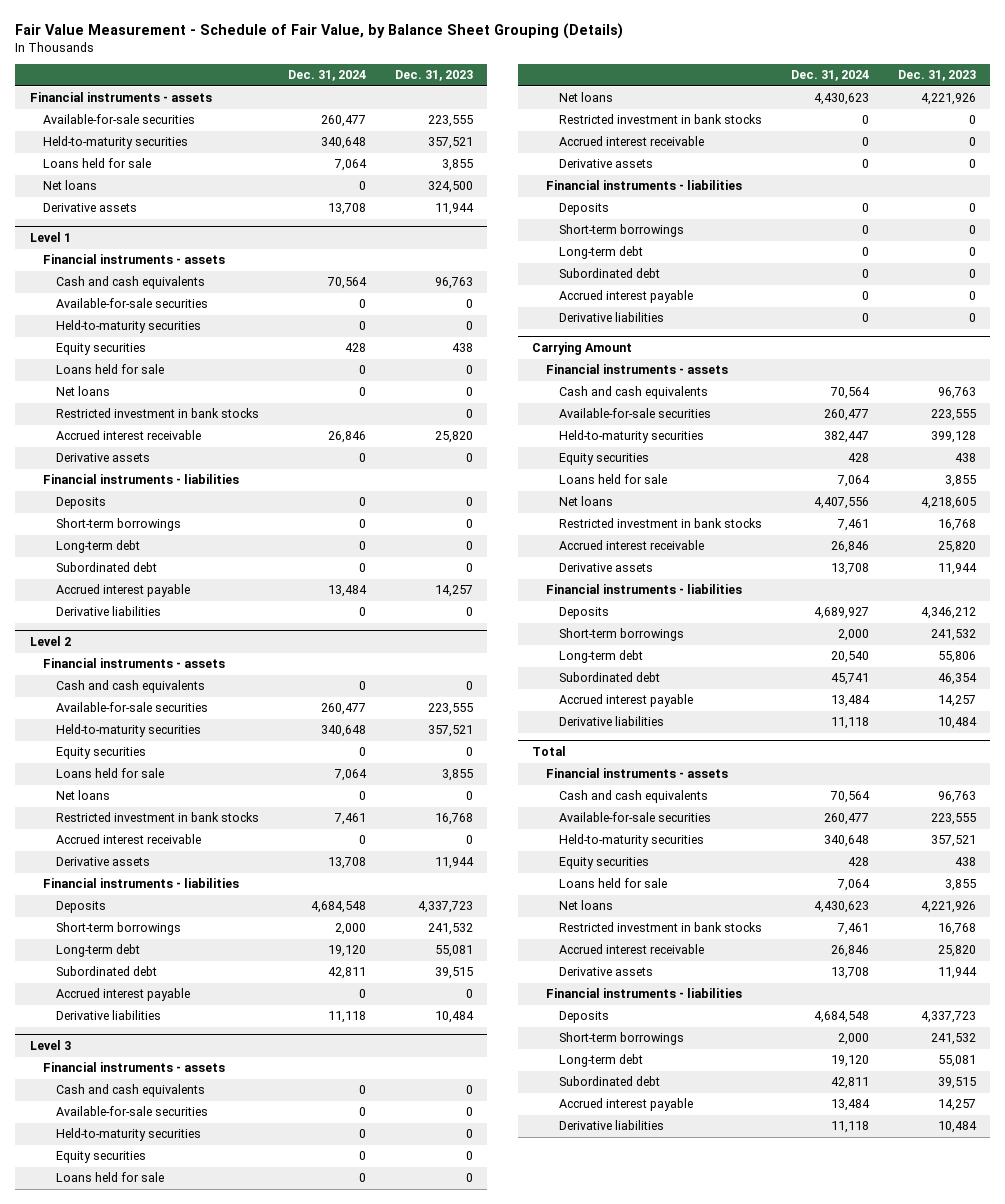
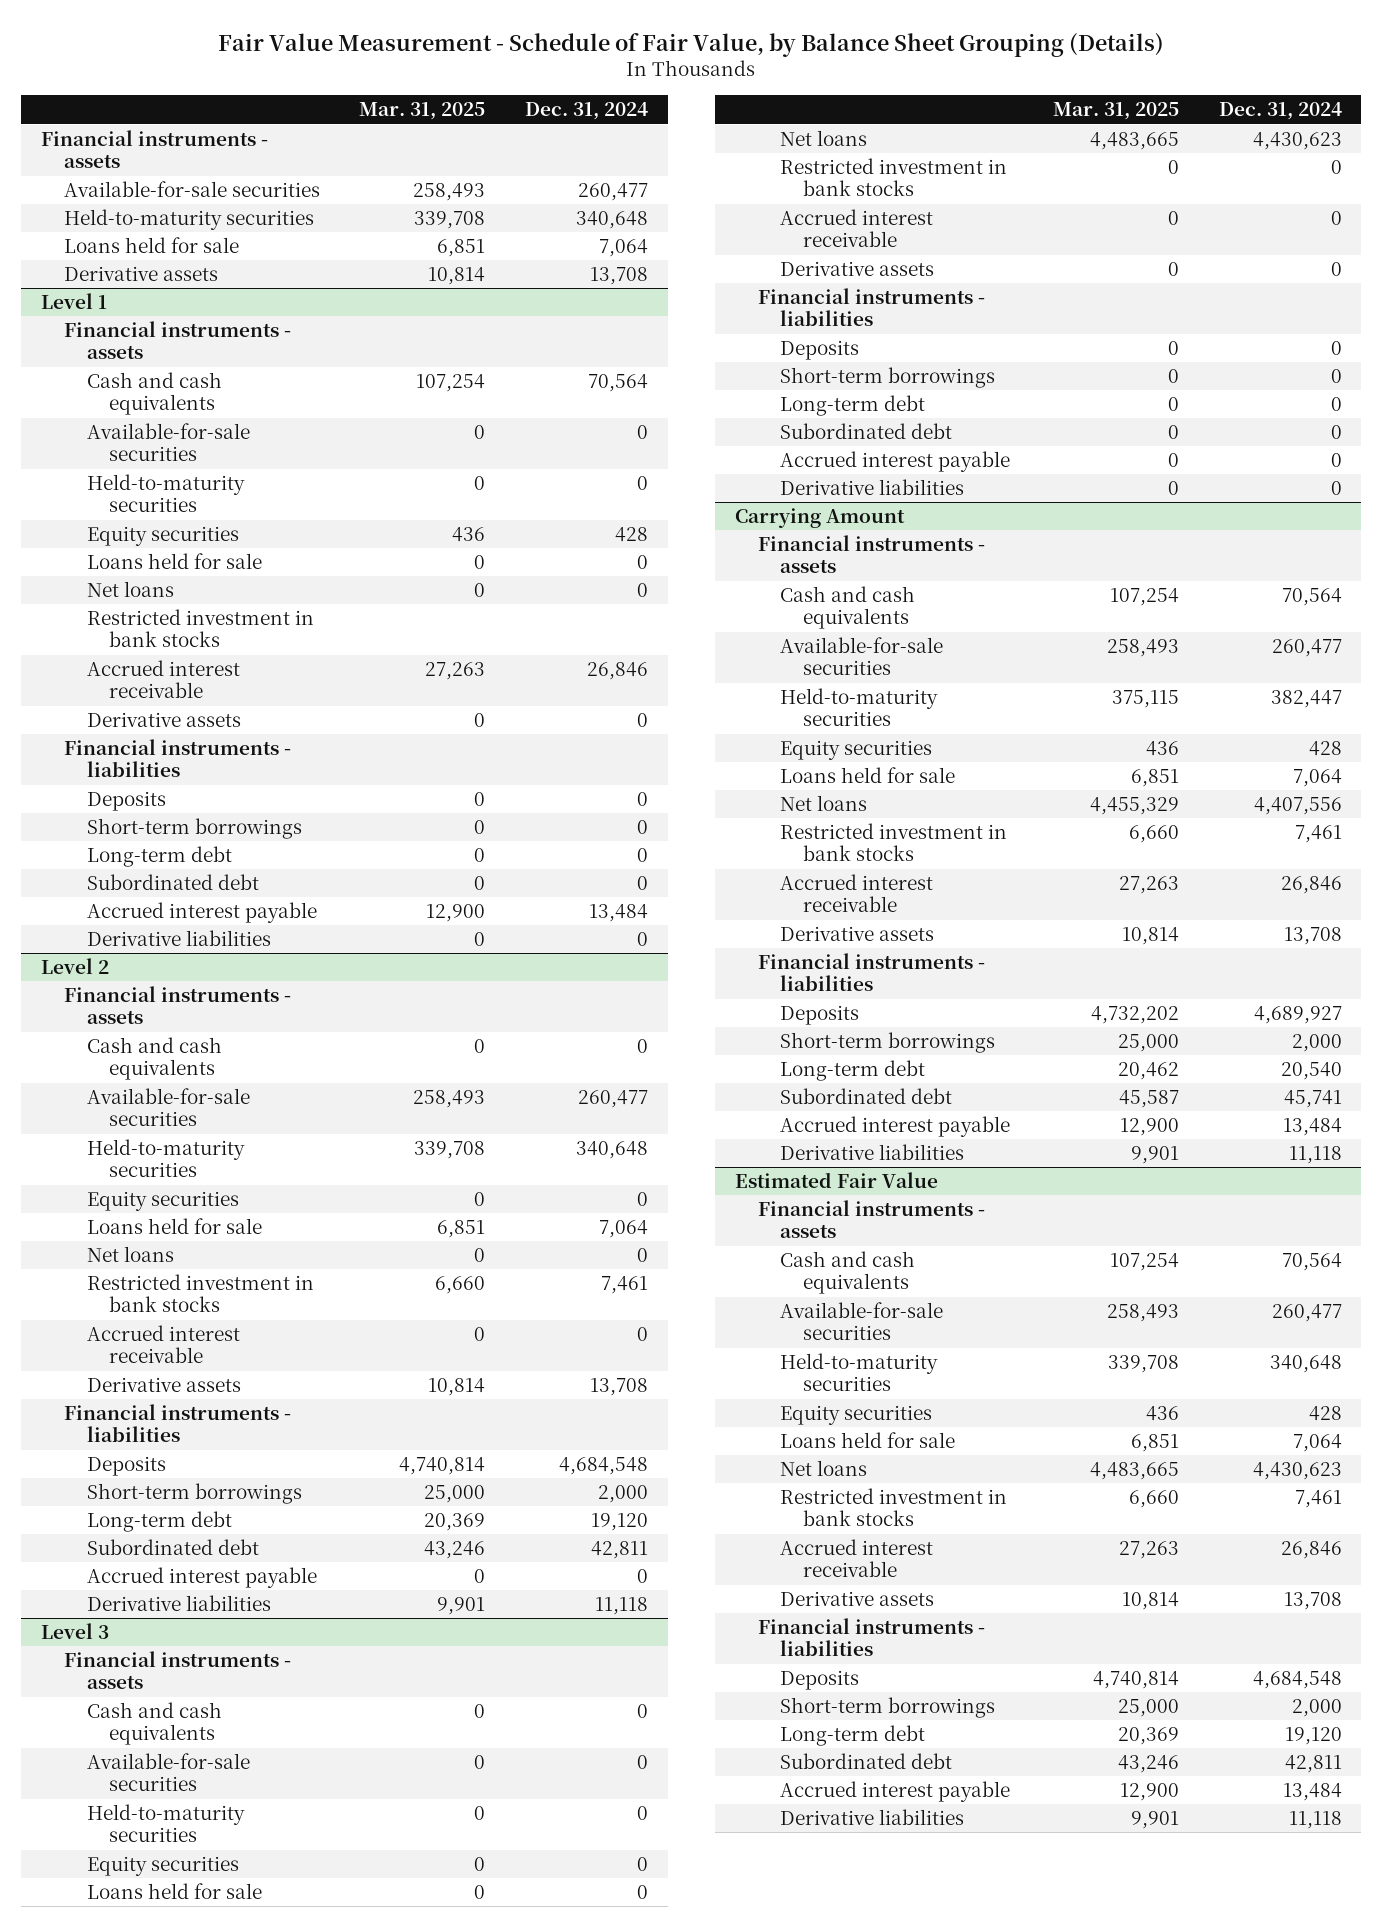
[394,70,473,82] Dec. 31, 2023 -> none
none -> [359,102,486,121] Mar. 31, 2025
[42,180,97,191] Net loans -> none
[532,746,567,757] Total -> [734,1172,938,1189] Estimated Fair Value

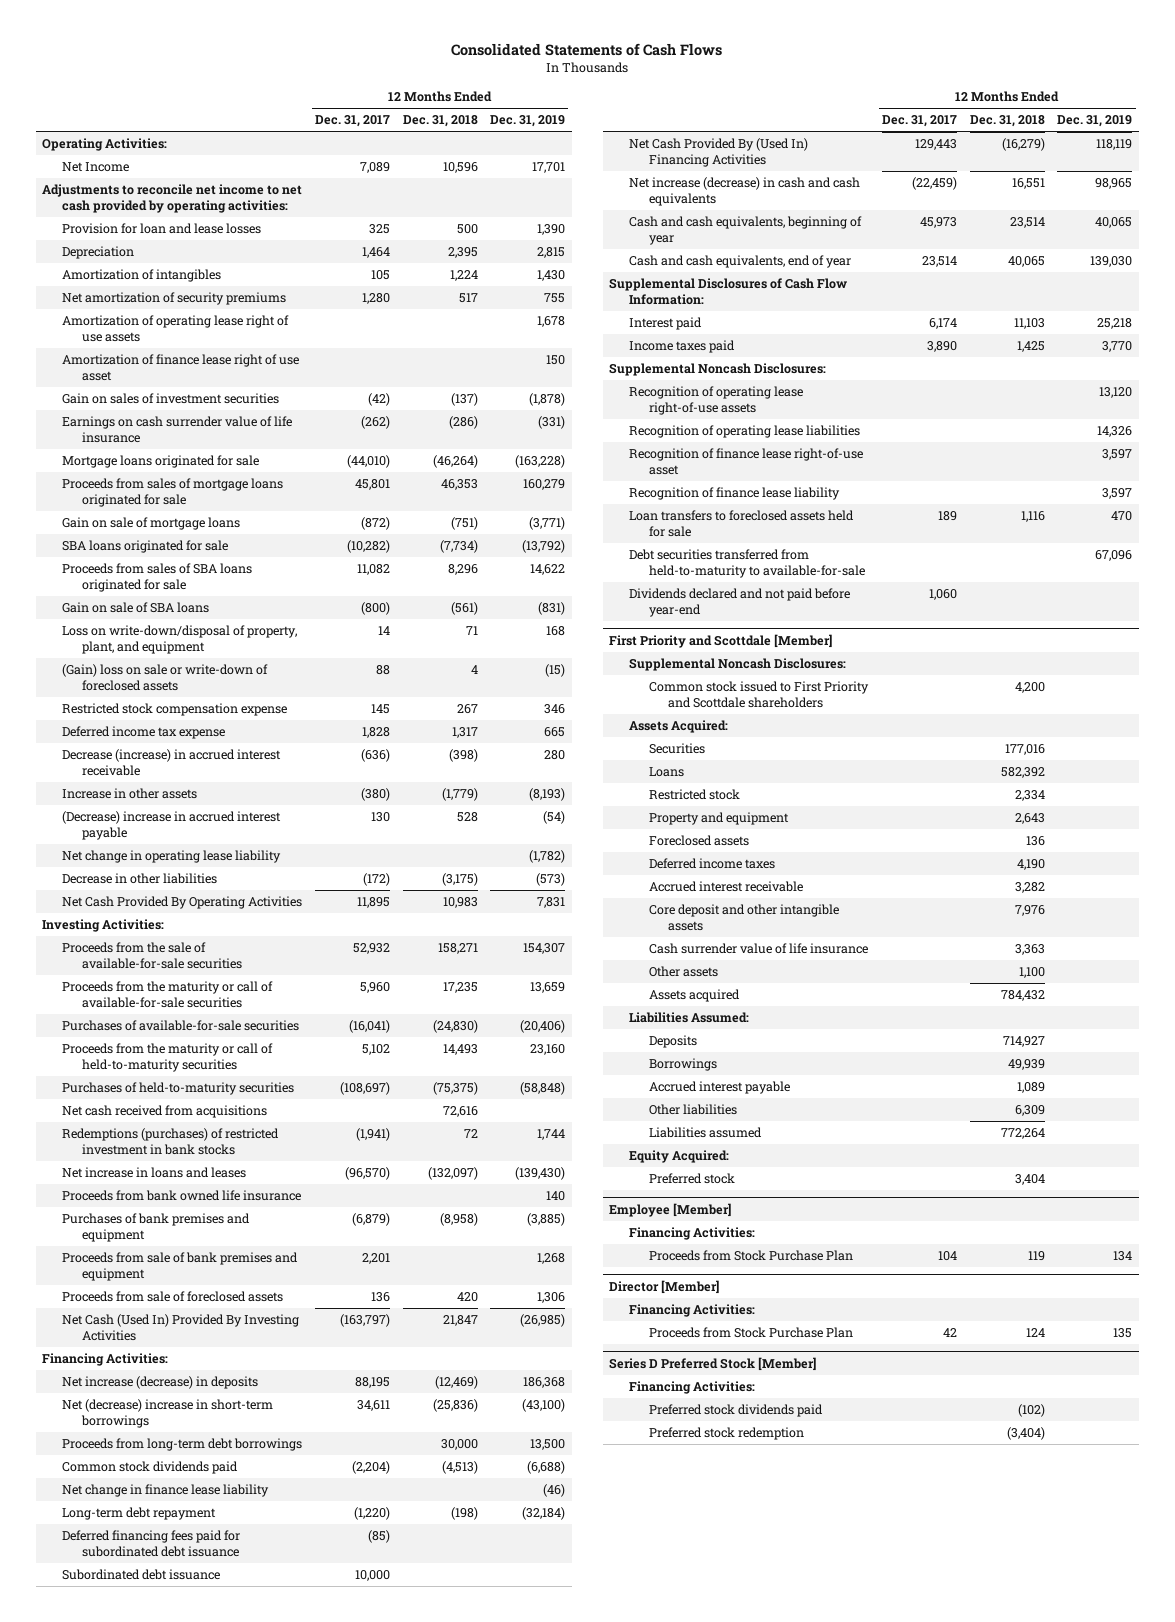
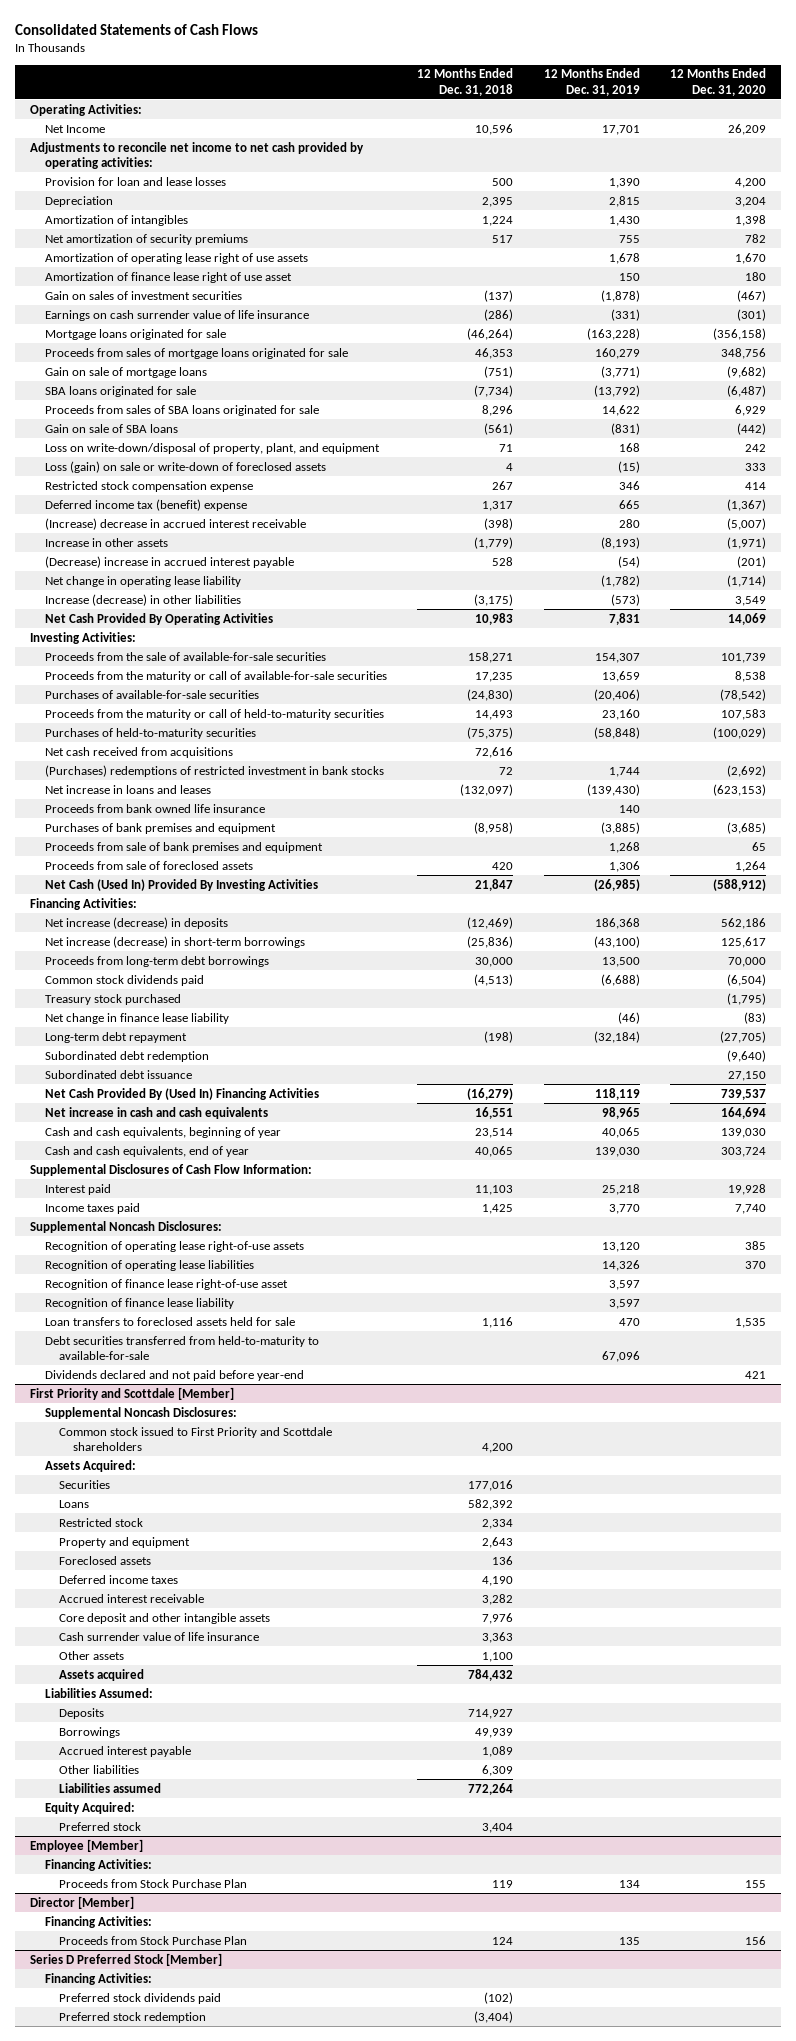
[314,115,390,128] Dec. 31, 2017 -> none
none -> [670,68,767,96] 12 Months Ended Dec. 31, 2020
[61,664,268,692] (Gain) loss on sale or write-down of foreclosed assets -> [44,460,326,473] Loss (gain) on sale or write-down of foreclosed assets
[61,726,225,740] Deferred income tax expense -> [44,498,247,511] Deferred income tax (benefit) expense
[61,749,281,777] Decrease (increase) in accrued interest receivable -> [44,517,306,530] (Increase) decrease in accrued interest receivable
[61,873,217,885] Decrease in other liabilities -> [44,593,241,606] Increase (decrease) in other liabilities
[61,1128,279,1156] Redemptions (purchases) of restricted investment in bank stocks -> [44,764,384,777] (Purchases) redemptions of restricted investment in bank stocks
[61,1399,273,1429] Net (decrease) increase in short-term borrowings -> [44,935,305,948] Net increase (decrease) in short-term borrowings
none -> [44,993,181,1005] Treasury stock purchased
[61,1530,240,1558] Deferred financing fees paid for subordinated debt issuance -> none
none -> [44,1050,209,1062] Subordinated debt redemption
[629,177,861,207] Net increase (decrease) in cash and cash equivalents -> [44,1106,268,1119] Net increase in cash and cash equivalents

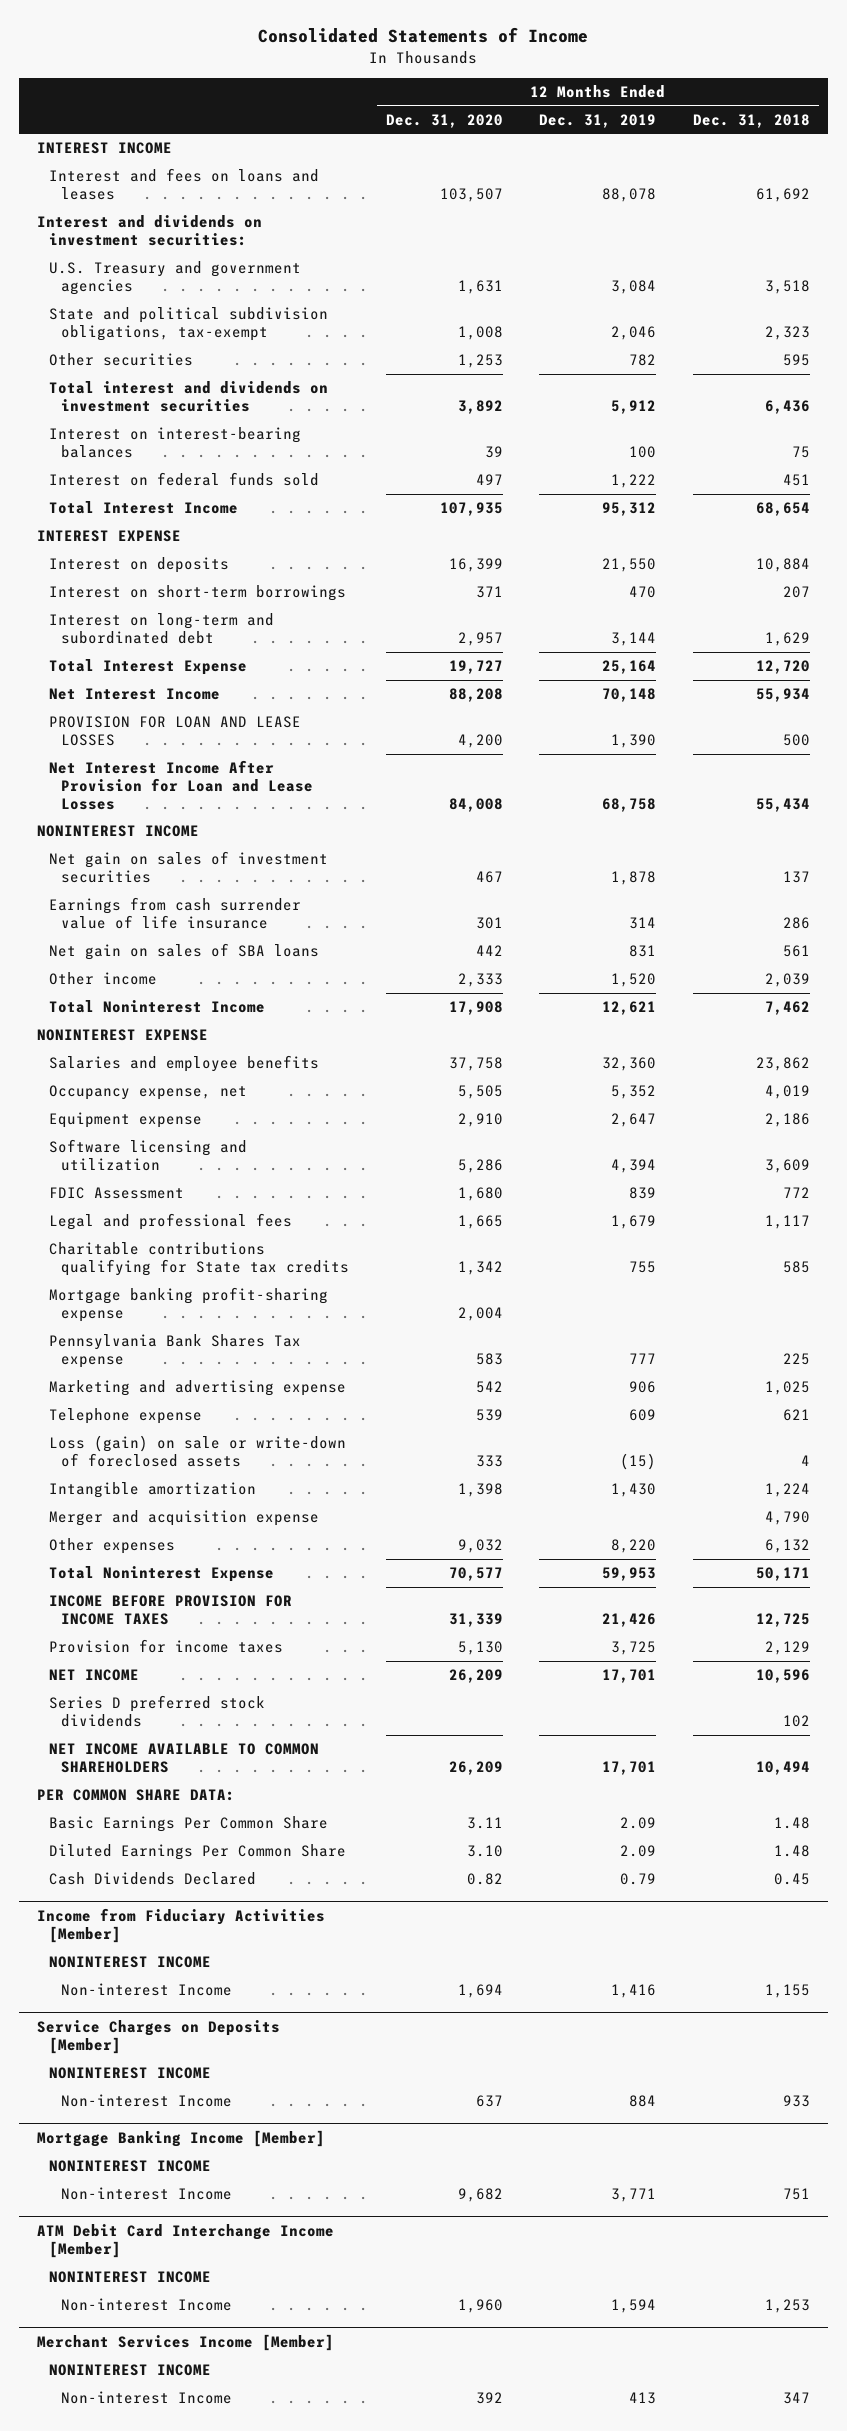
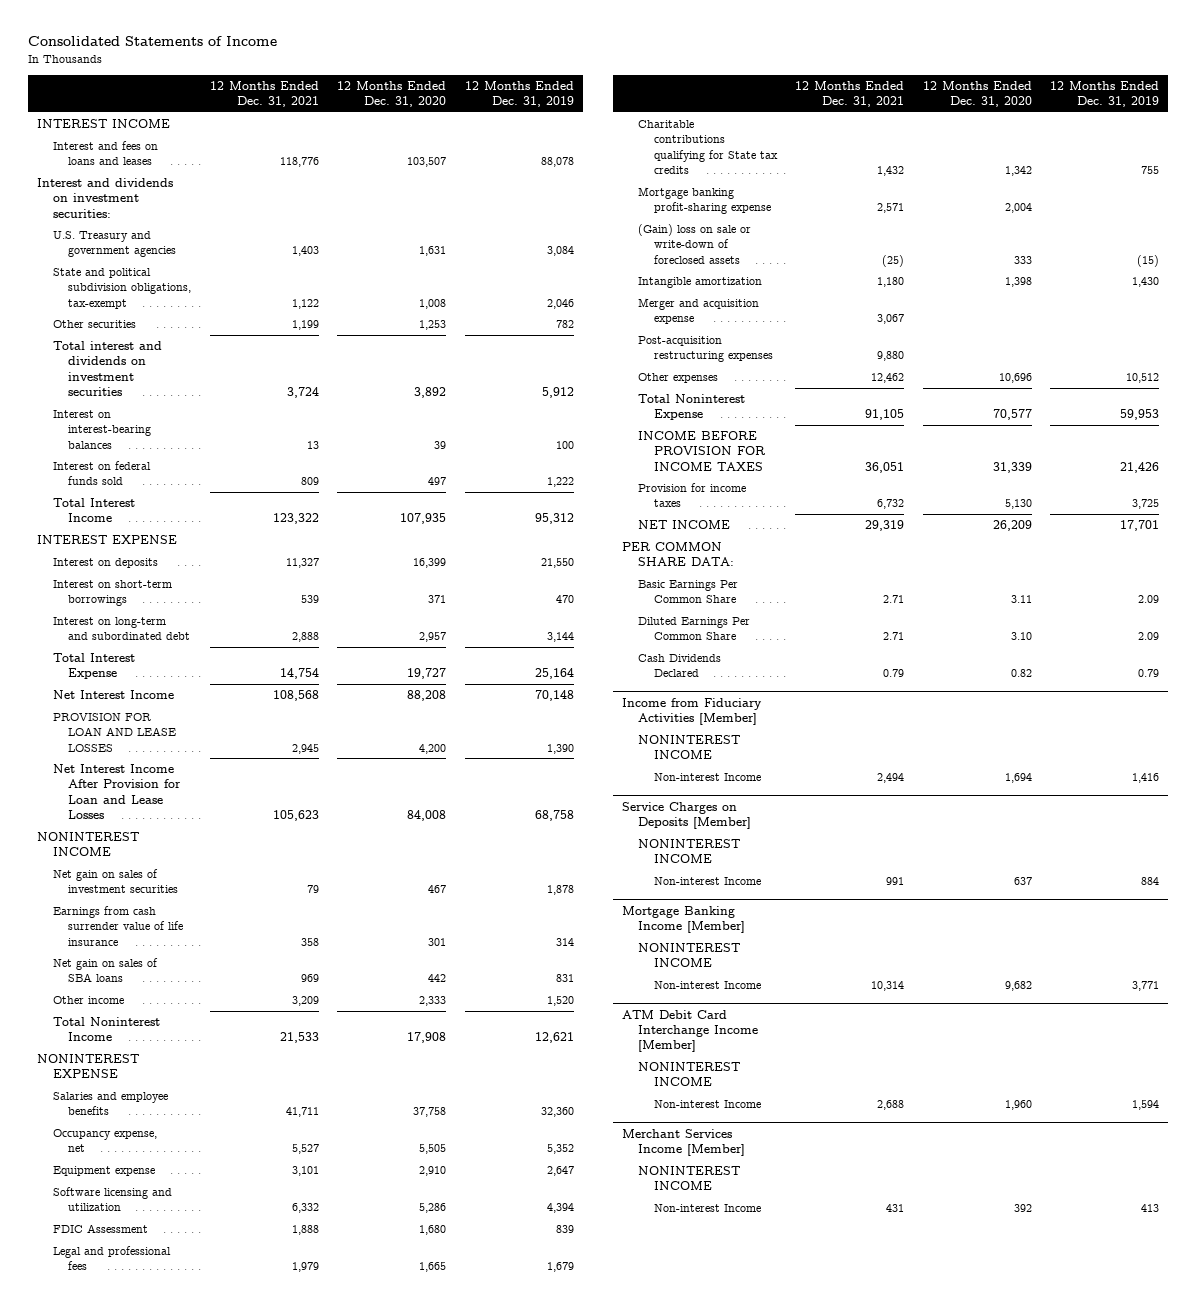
[692,113,810,128] Dec. 31, 2018 -> none
none -> [209,80,319,107] 12 Months Ended Dec. 31, 2021
[49,1334,302,1369] Pennsylvania Bank Shares Tax expense -> none
[49,1380,347,1397] Marketing and advertising expense -> none
[49,1408,203,1425] Telephone expense -> none
[49,1435,347,1468] Loss (gain) on sale or write-down of foreclosed assets -> [637,223,751,264] (Gain) loss on sale or write-down of foreclosed assets
none -> [637,335,773,363] Post-acquisition restructuring expenses
[457,1539,503,1554] 9,032 -> [998,372,1032,383] 10,696
[611,1539,657,1554] 8,220 -> [1126,372,1160,383] 10,512
[49,1695,266,1728] Series D preferred stock dividends -> none
[49,1743,320,1774] NET INCOME AVAILABLE TO COMMON SHAREHOLDERS -> none

